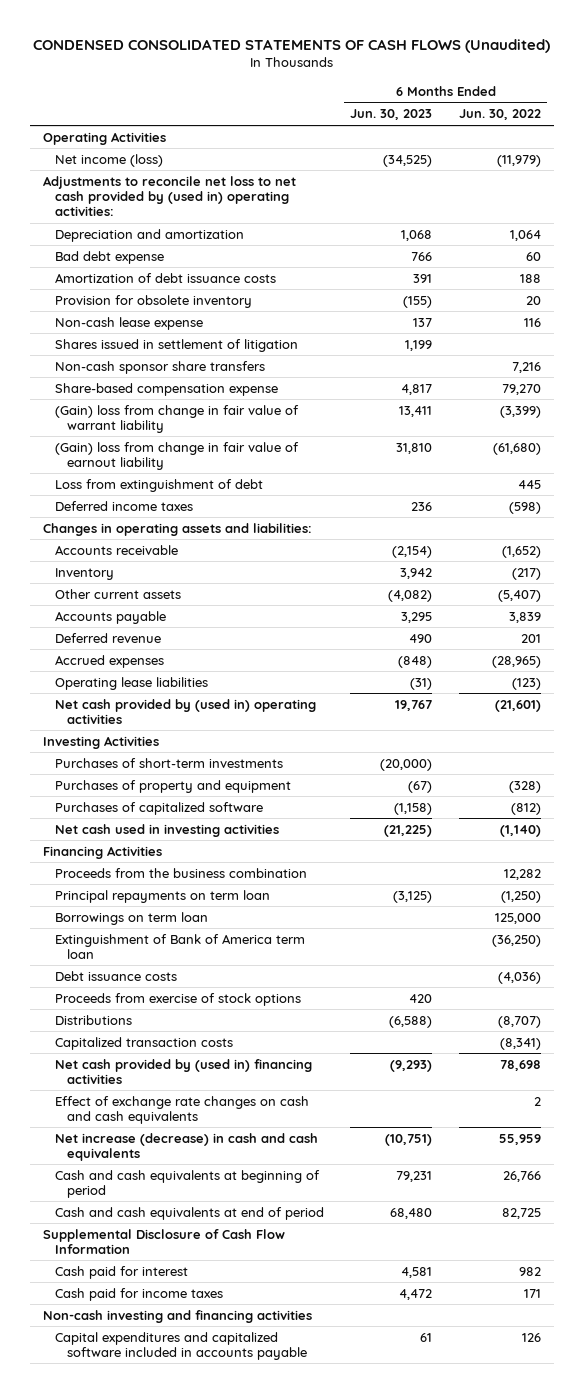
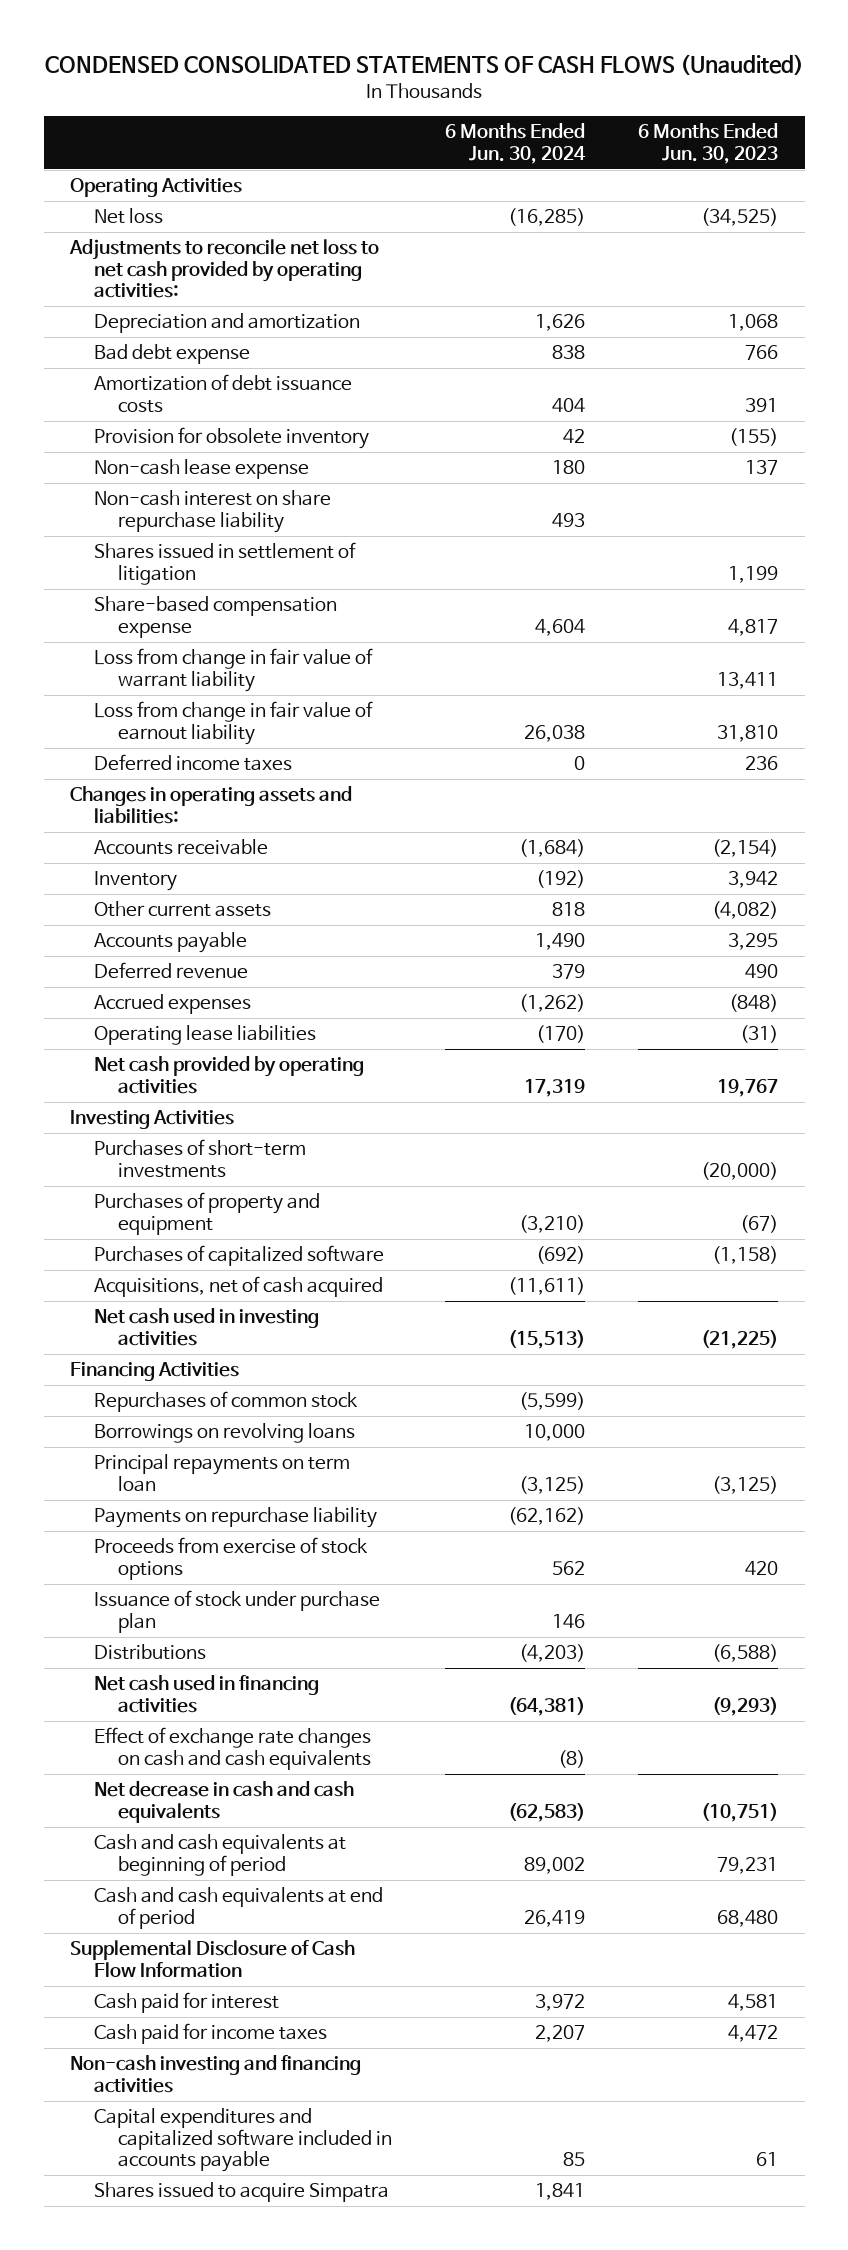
[458,109,541,121] Jun. 30, 2022 -> none
none -> [445,123,587,164] 6 Months Ended Jun. 30, 2024
[54,153,163,167] Net income (loss) -> [93,208,163,225] Net loss
[42,175,296,217] Adjustments to reconcile net loss to net cash provided by (used in) operating activities: -> [69,239,380,299] Adjustments to reconcile net loss to net cash provided by operating activities:
none -> [93,490,331,533] Non-cash interest on share repurchase liability
[54,360,265,374] Non-cash sponsor share transfers -> none
[54,478,263,492] Loss from extinguishment of debt -> none
[54,404,299,433] (Gain) loss from change in fair value of warrant liability -> [93,648,373,692] Loss from change in fair value of warrant liability
[54,441,299,470] (Gain) loss from change in fair value of earnout liability -> [93,701,373,745] Loss from change in fair value of earnout liability
[54,698,316,724] Net cash provided by (used in) operating activities -> [93,1056,364,1094] Net cash provided by operating activities
none -> [93,1276,383,1298] Acquisitions, net of cash acquired
[54,867,307,878] Proceeds from the business combination -> none
none -> [93,1391,358,1413] Repurchases of common stock
none -> [93,1423,355,1444] Borrowings on revolving loans
[54,911,208,925] Borrowings on term loan -> none
[54,933,305,959] Extinguishment of Bank of America term loan -> none
[54,970,177,981] Debt issuance costs -> none
none -> [93,1507,377,1529] Payments on repurchase liability
none -> [93,1590,380,1633] Issuance of stock under purchase plan
[54,1036,233,1050] Capitalized transaction costs -> none
[54,1058,312,1084] Net cash provided by (used in) financing activities -> [93,1675,319,1713] Net cash used in financing activities
[54,1132,318,1161] Net increase (decrease) in cash and cash equivalents -> [93,1781,354,1823] Net decrease in cash and cash equivalents
none -> [93,2182,389,2203] Shares issued to acquire Simpatra

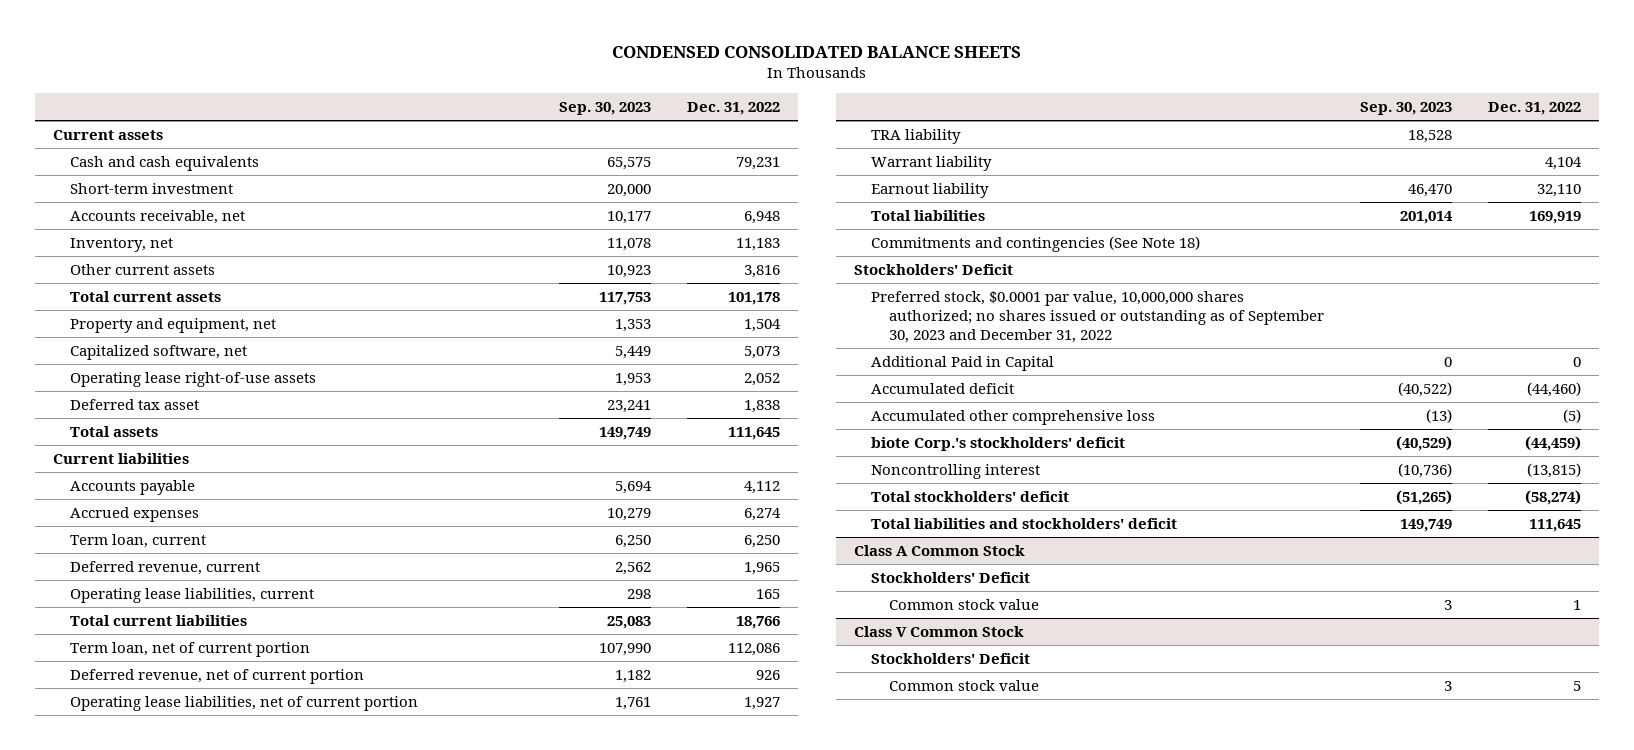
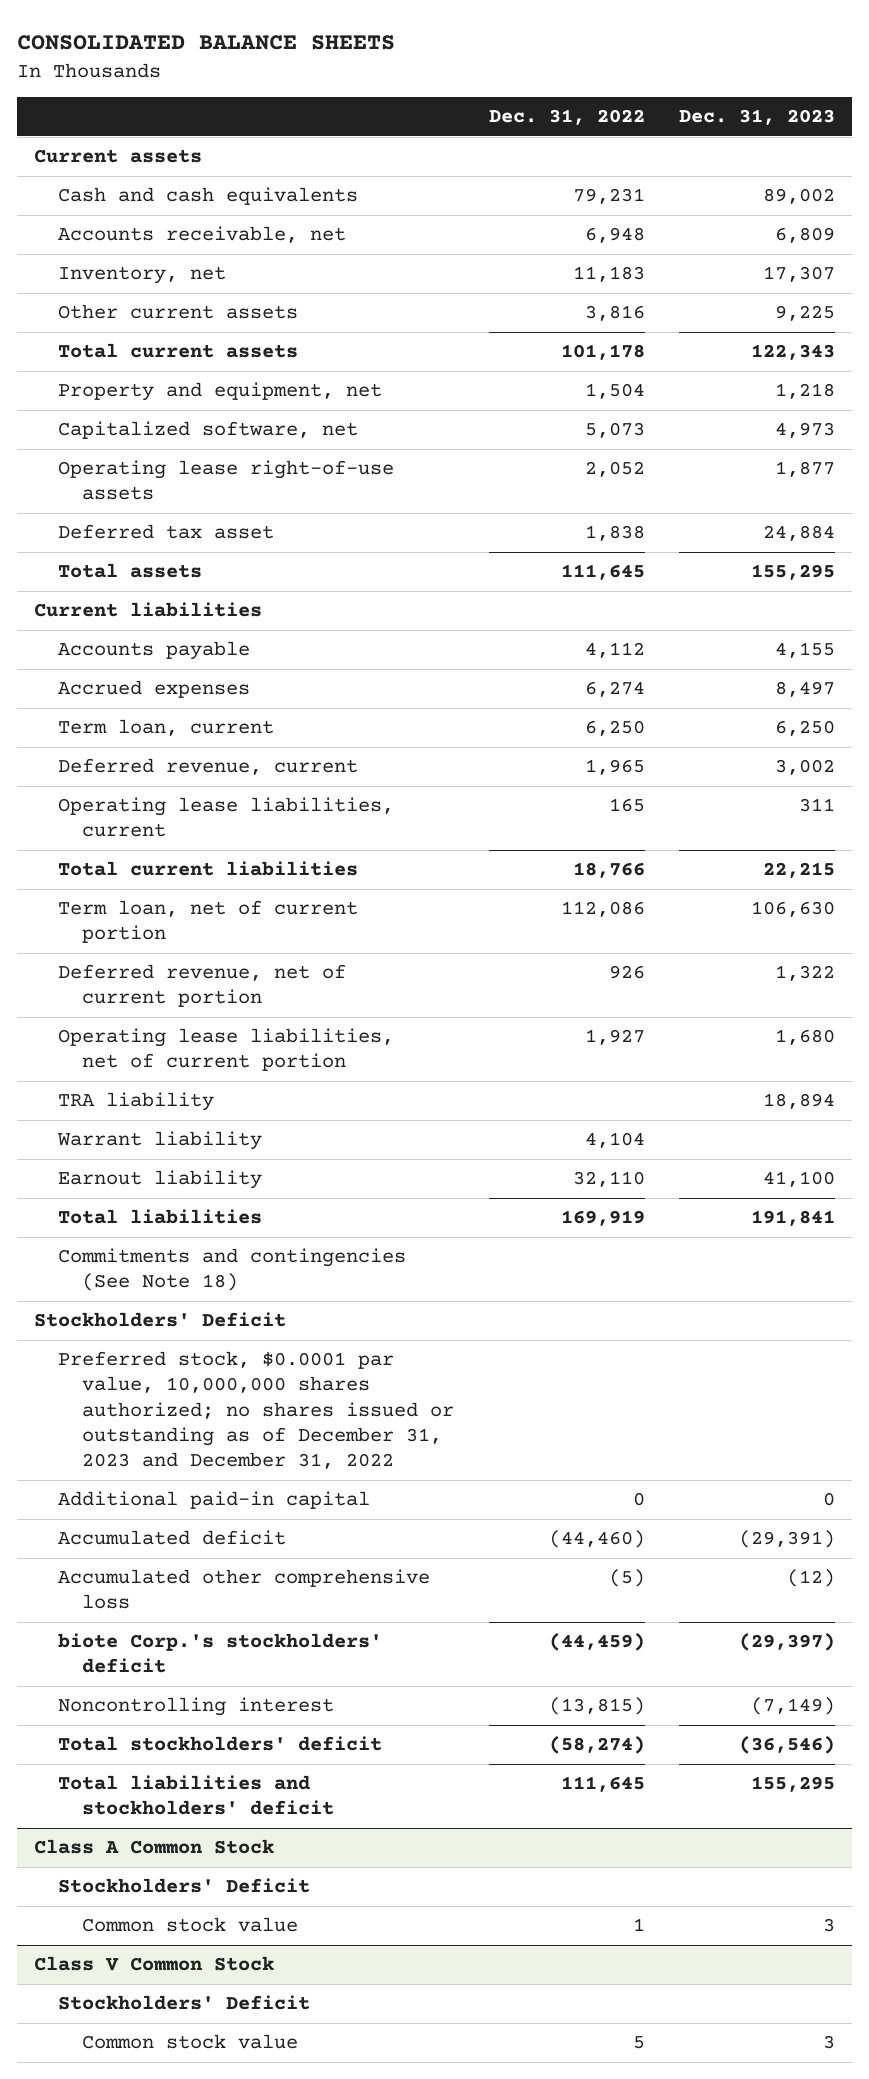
[612,46,1022,59] CONDENSED CONSOLIDATED BALANCE SHEETS -> [17,34,396,50] CONSOLIDATED BALANCE SHEETS
[558,102,651,116] Sep. 30, 2023 -> none
none -> [678,109,835,126] Dec. 31, 2023
[70,182,234,194] Short-term investment -> none
[871,290,1324,344] Preferred stock, $0.0001 par value, 10,000,000 shares authorized; no shares issued or outstanding as of September 30, 2023 and December 31, 2022 -> [58,1351,455,1470] Preferred stock, $0.0001 par value, 10,000,000 shares authorized; no shares issued or outstanding as of December 31, 2023 and December 31, 2022
[871,355,1055,371] Additional Paid in Capital -> [58,1491,371,1510] Additional paid-in capital

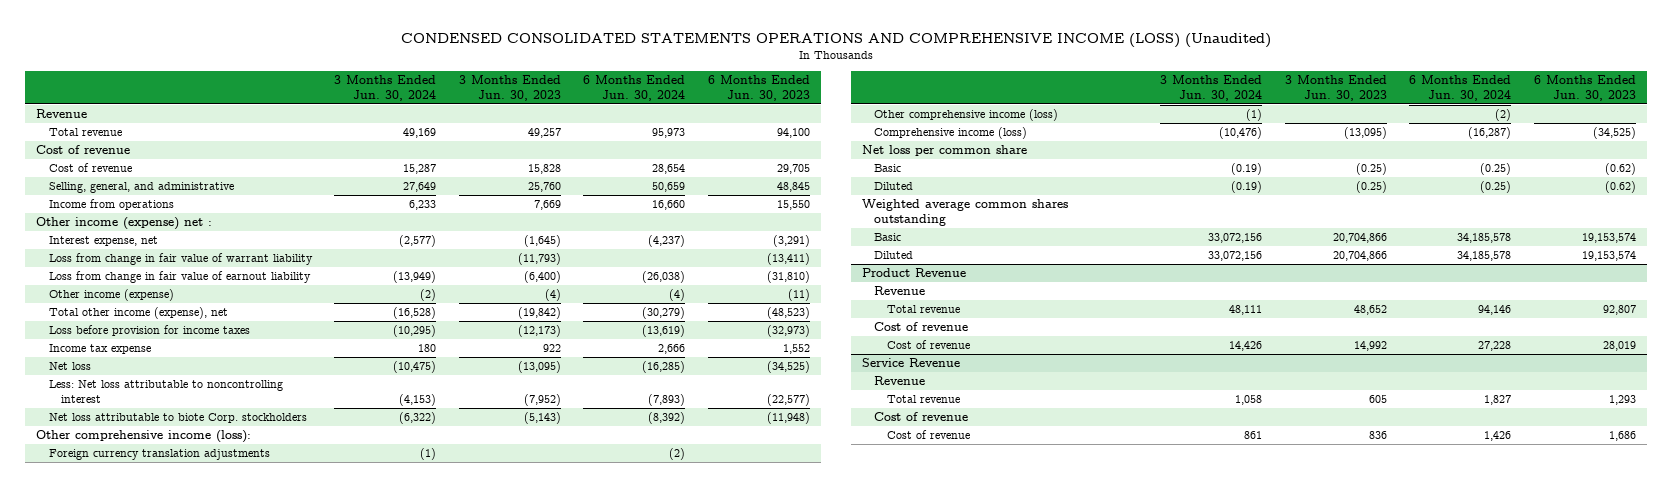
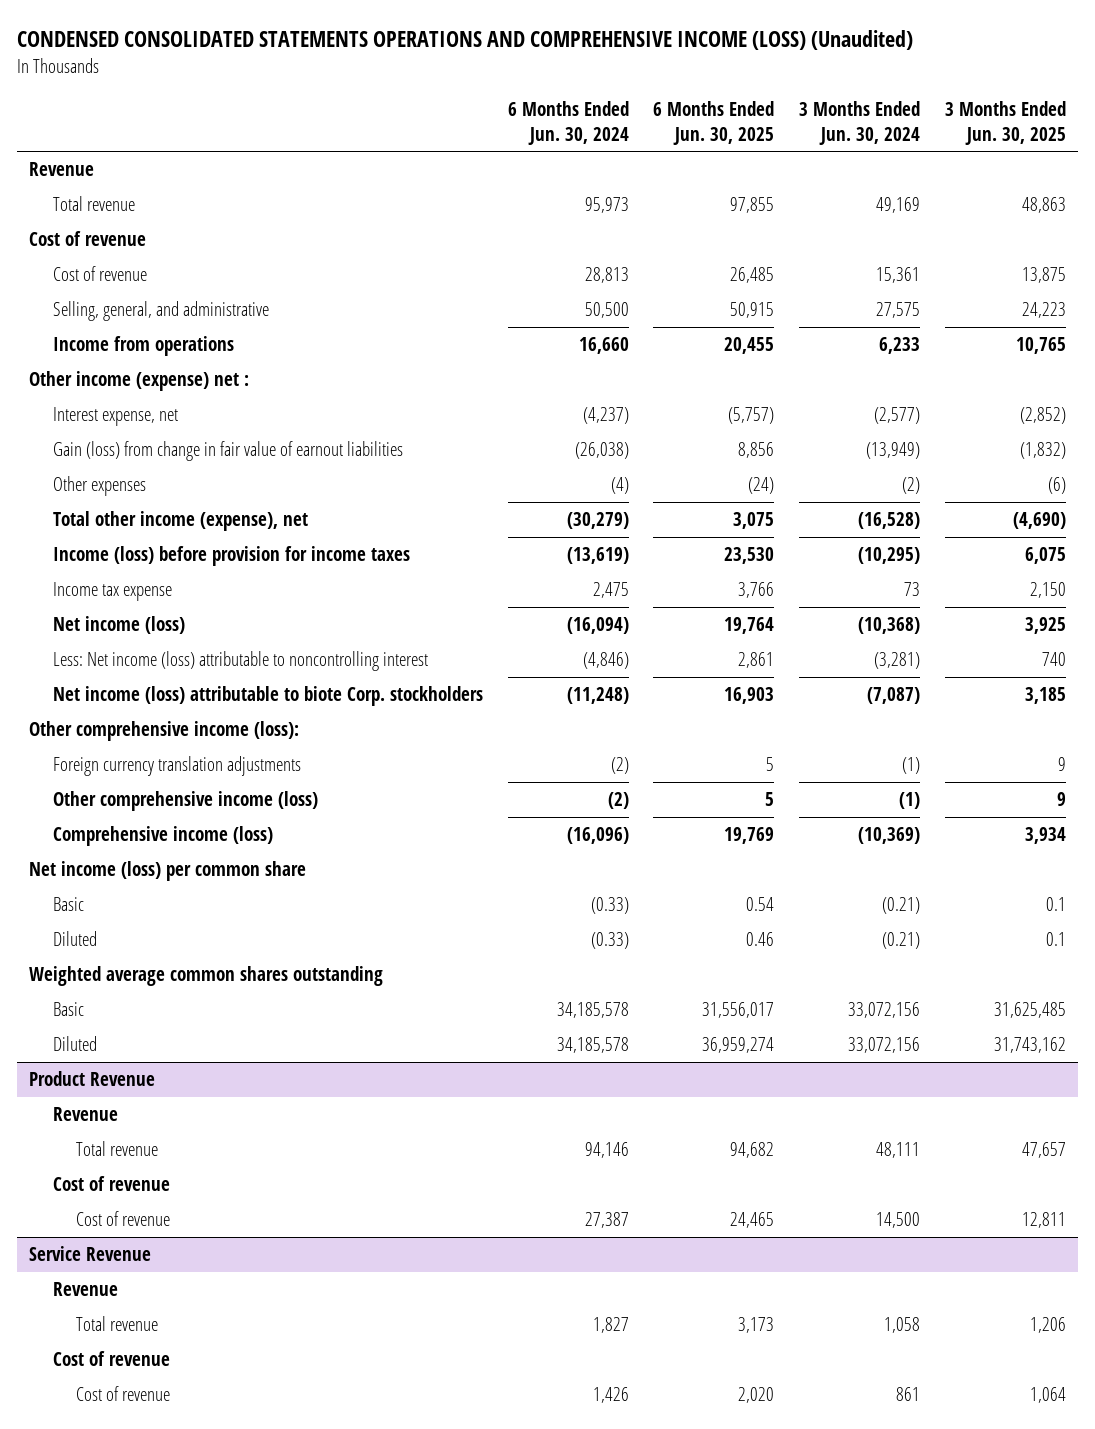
[458,75,561,101] 3 Months Ended Jun. 30, 2023 -> none
[708,75,811,101] 6 Months Ended Jun. 30, 2023 -> none
none -> [653,101,775,145] 6 Months Ended Jun. 30, 2025
none -> [944,101,1066,145] 3 Months Ended Jun. 30, 2025
[403,164,437,175] 15,287 -> [875,267,920,284] 15,361
[652,164,686,175] 28,654 -> [584,267,629,284] 28,813
[403,182,437,193] 27,649 -> [875,302,920,319] 27,575
[652,182,686,193] 50,659 -> [584,302,629,319] 50,500
[48,253,313,266] Loss from change in fair value of warrant liability -> none
[48,271,311,284] Loss from change in fair value of earnout liability -> [52,441,403,462] Gain (loss) from change in fair value of earnout liabilities
[48,289,174,302] Other income (expense) -> [52,476,146,497] Other expenses
[48,325,250,337] Loss before provision for income taxes -> [52,546,410,567] Income (loss) before provision for income taxes
[418,344,437,353] 180 -> [903,582,920,597] 73
[658,344,686,355] 2,666 -> [592,582,629,599] 2,475
[48,362,91,371] Net loss -> [52,616,185,635] Net income (loss)
[393,361,437,374] (10,475) -> [857,617,920,635] (10,368)
[642,361,686,374] (16,285) -> [566,617,629,635] (16,094)
[48,380,283,403] Less: Net loss attributable to noncontrolling interest -> [52,651,428,672] Less: Net income (loss) attributable to noncontrolling interest
[399,393,437,406] (4,153) -> [873,652,920,670] (3,281)
[648,393,686,406] (7,893) -> [582,652,629,670] (4,846)
[48,413,307,424] Net loss attributable to biote Corp. stockholders -> [52,686,483,707] Net income (loss) attributable to biote Corp. stockholders
[399,412,437,425] (6,322) -> [866,687,920,705] (7,087)
[648,412,686,425] (8,392) -> [566,687,629,705] (11,248)
[1218,127,1262,140] (10,476) -> [857,827,920,845] (10,369)
[1468,127,1512,140] (16,287) -> [566,827,629,845] (16,096)
[862,145,1028,157] Net loss per common share -> [29,861,307,882] Net income (loss) per common share
[1230,163,1262,176] (0.19) -> [881,897,920,915] (0.21)
[1480,163,1512,176] (0.25) -> [590,897,629,915] (0.33)
[1230,181,1262,194] (0.19) -> [881,932,920,950] (0.21)
[1480,181,1512,194] (0.25) -> [590,932,629,950] (0.33)
[1228,341,1262,352] 14,426 -> [875,1212,920,1229] 14,500
[1478,341,1512,352] 27,228 -> [584,1212,629,1229] 27,387

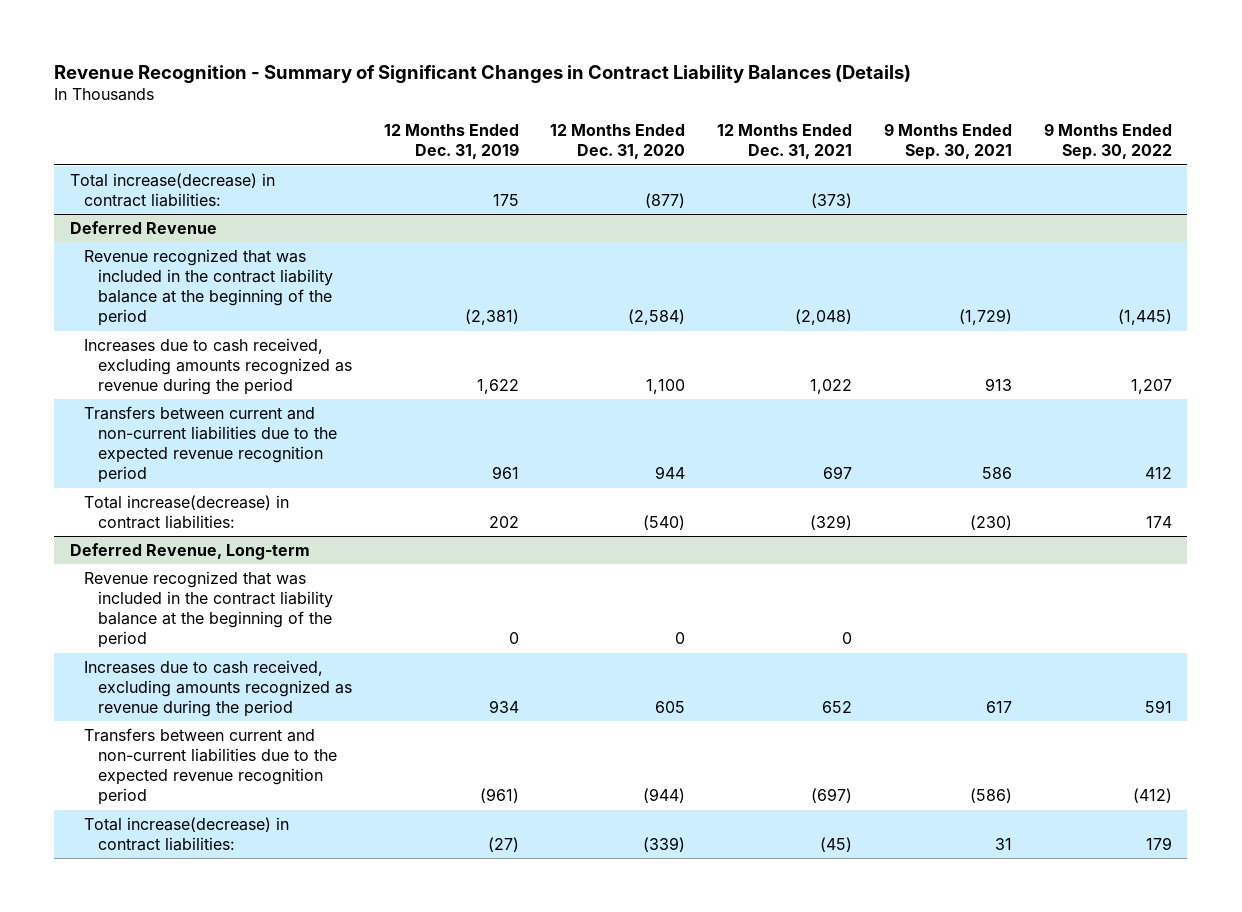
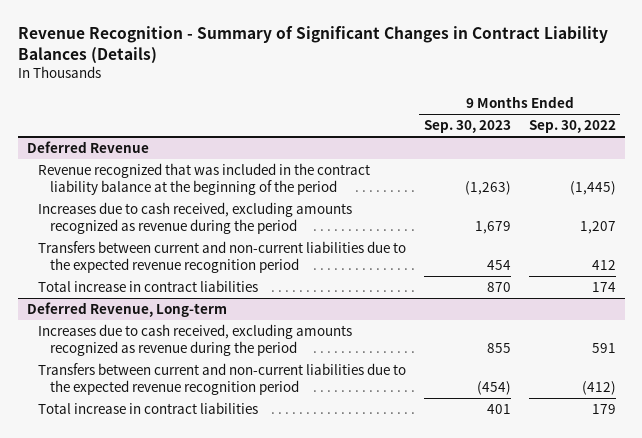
[383,124,519,160] 12 Months Ended Dec. 31, 2019 -> none
[550,124,686,160] 12 Months Ended Dec. 31, 2020 -> none
[717,124,853,160] 12 Months Ended Dec. 31, 2021 -> none
[883,123,1012,161] 9 Months Ended Sep. 30, 2021 -> none
none -> [423,120,511,134] Sep. 30, 2023
[69,172,275,208] Total increase(decrease) in contract liabilities: -> none
[83,494,289,530] Total increase(decrease) in contract liabilities: -> [38,280,259,293] Total increase in contract liabilities
[83,570,333,649] Revenue recognized that was included in the contract liability balance at the beginning of the period -> none
[83,816,289,852] Total increase(decrease) in contract liabilities: -> [38,402,259,415] Total increase in contract liabilities

